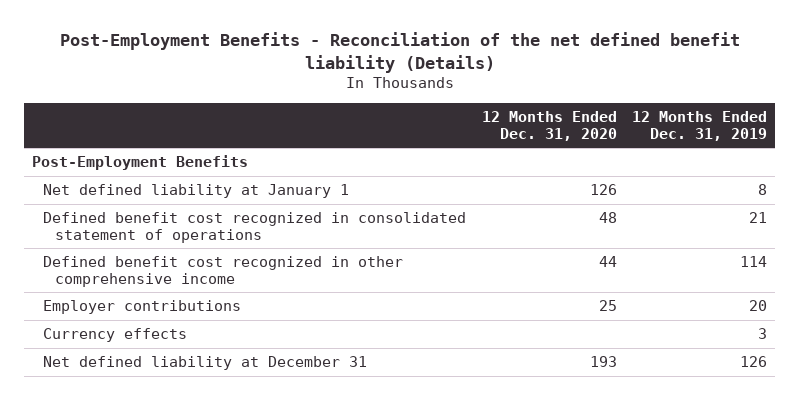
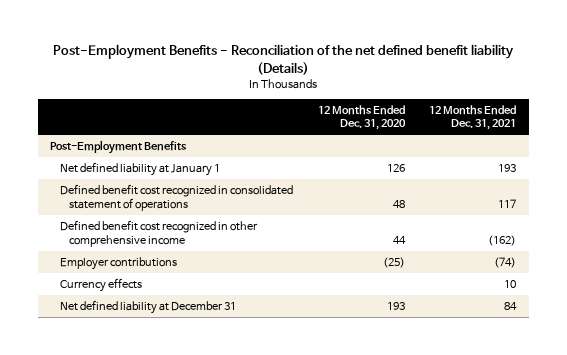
[632,111,768,141] 12 Months Ended Dec. 31, 2019 -> none
none -> [429,104,517,131] 12 Months Ended Dec. 31, 2021
[598,300,617,312] 25 -> [382,257,405,269] (25)

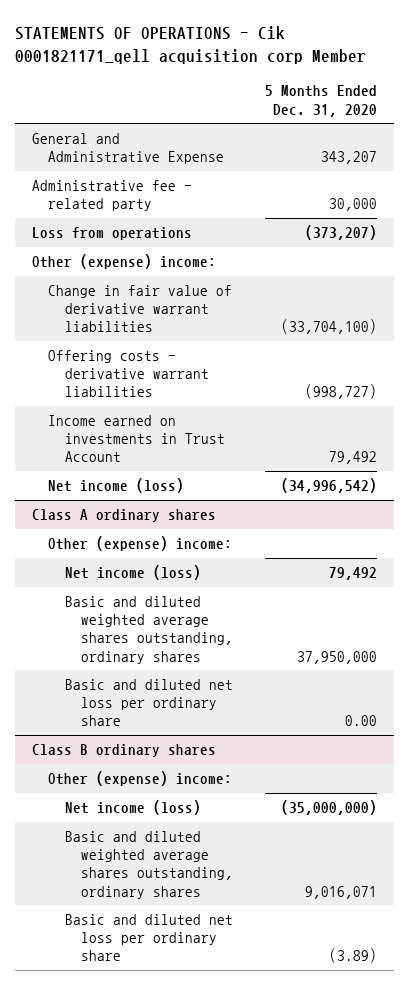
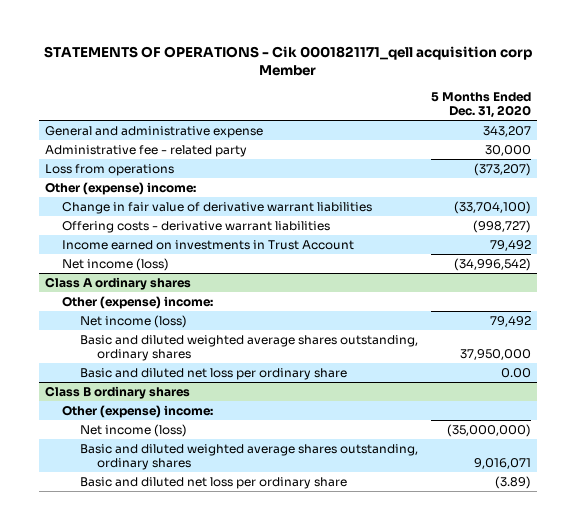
[31,133,225,165] General and Administrative Expense -> [45,125,264,138] General and administrative expense

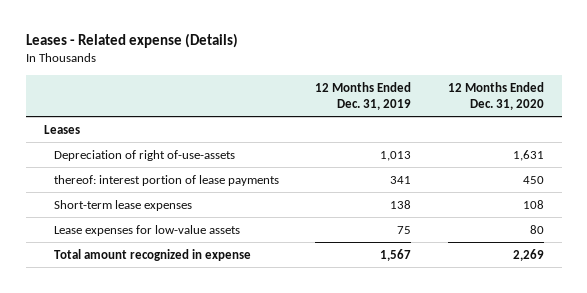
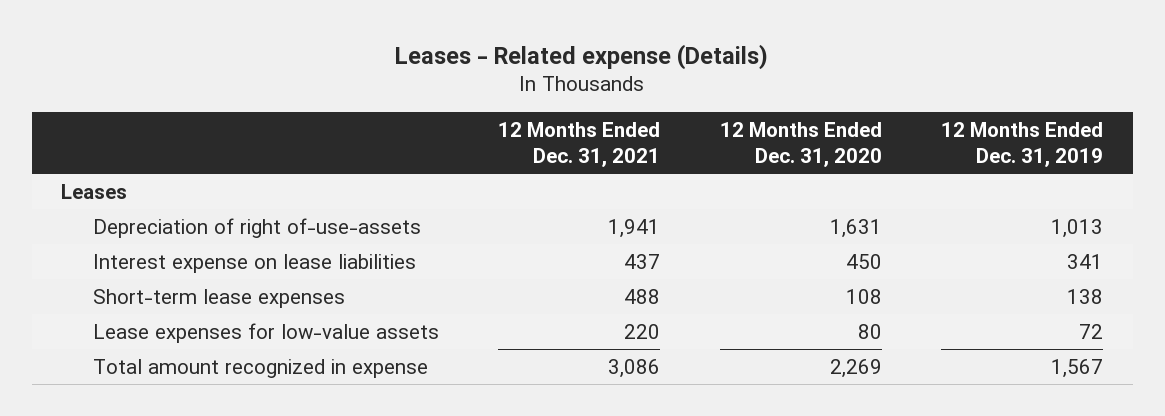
none -> [498,121,661,168] 12 Months Ended Dec. 31, 2021
[53,174,279,186] thereof: interest portion of lease payments -> [93,253,417,273] Interest expense on lease liabilities
[397,225,412,234] 75 -> [1079,323,1104,339] 72

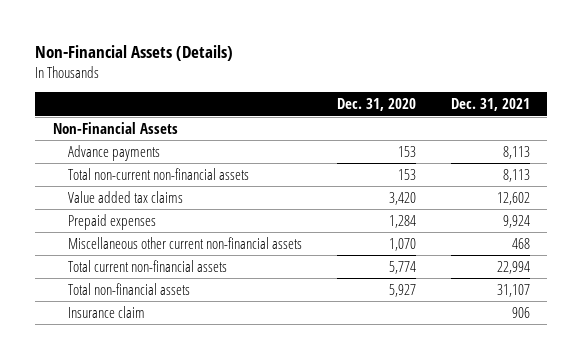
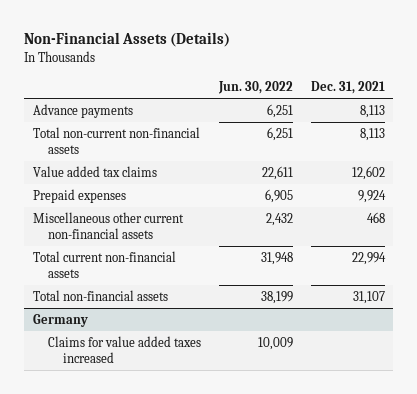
[336,98,416,112] Dec. 31, 2020 -> none
none -> [217,80,293,94] Jun. 30, 2022
[52,121,178,134] Non-Financial Assets -> none
[68,305,146,318] Insurance claim -> none
none -> [32,314,88,328] Germany
none -> [47,336,201,363] Claims for value added taxes increased

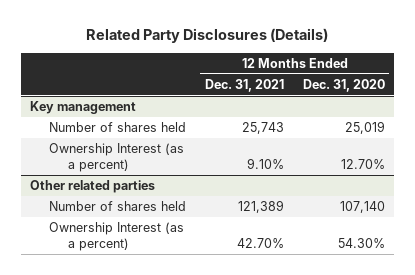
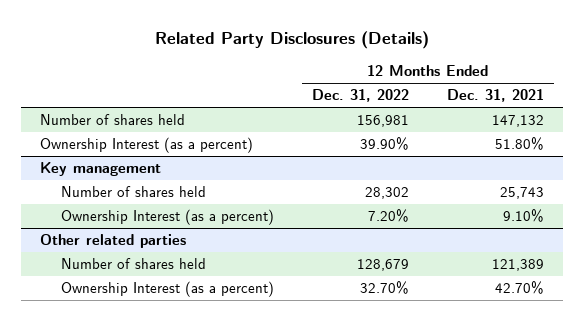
[302,78,385,92] Dec. 31, 2020 -> none
none -> [311,89,409,103] Dec. 31, 2022
none -> [39,114,185,126] Number of shares held
none -> [39,137,253,154] Ownership Interest (as a percent)

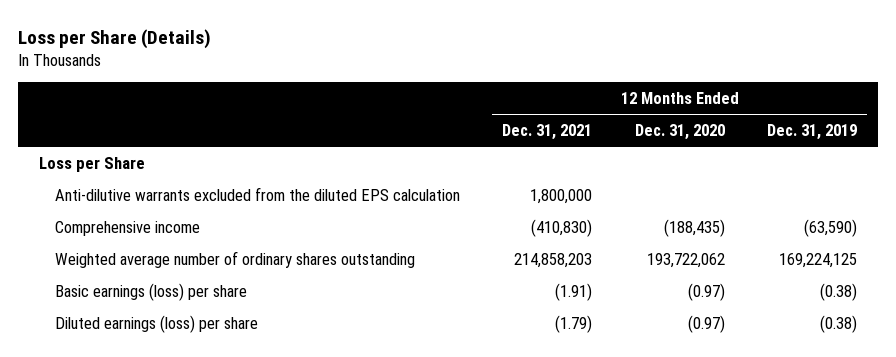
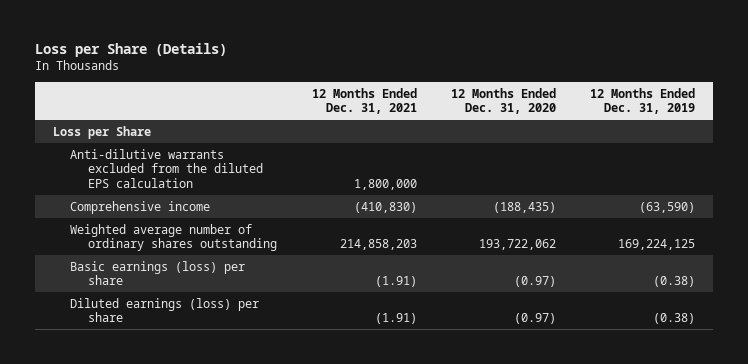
[555,314,593,333] (1.79) -> [374,313,417,325] (1.91)

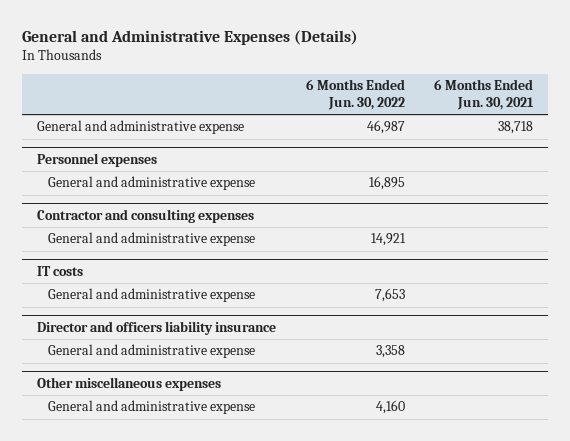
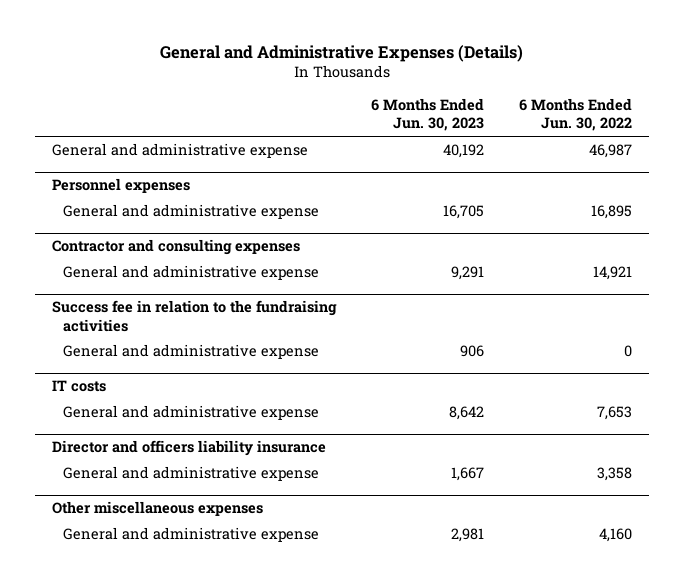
[434,79,535,111] 6 Months Ended Jun. 30, 2021 -> none
none -> [371,97,485,132] 6 Months Ended Jun. 30, 2023
none -> [52,300,338,332] Success fee in relation to the fundraising activities
none -> [62,344,319,360] General and administrative expense

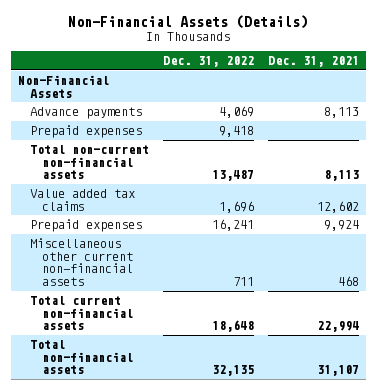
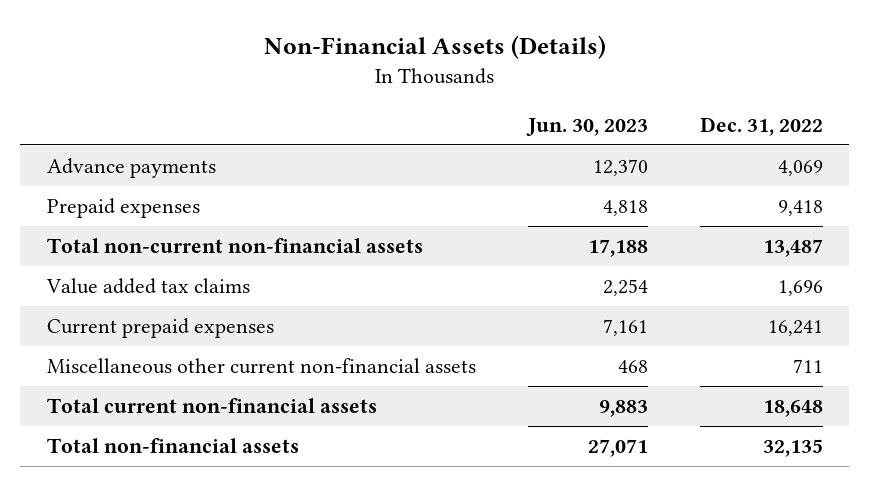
[267,56,359,68] Dec. 31, 2021 -> none
none -> [525,118,648,137] Jun. 30, 2023
[17,75,109,98] Non-Financial Assets -> none
[30,219,143,233] Prepaid expenses -> [46,317,274,338] Current prepaid expenses

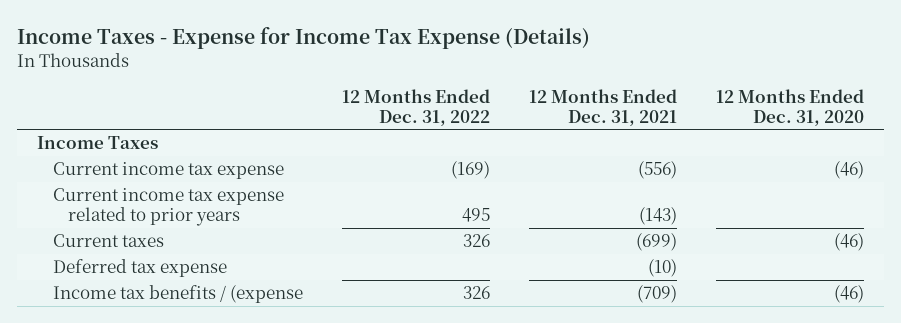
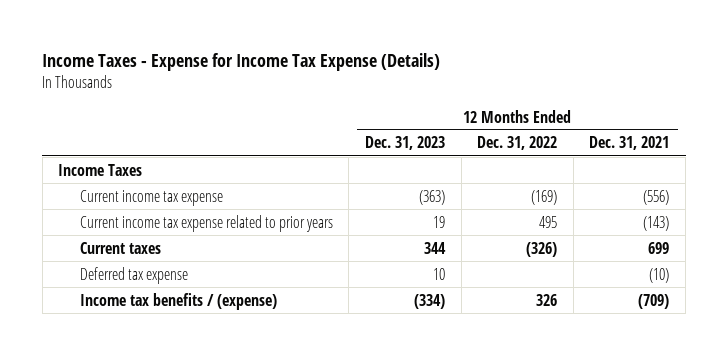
[716,88,865,126] 12 Months Ended Dec. 31, 2020 -> none
none -> [364,136,445,151] Dec. 31, 2023
[462,233,490,247] 326 -> [526,241,558,257] (326)
[635,232,677,251] (699) -> [648,241,670,254] 699
[52,284,303,303] Income tax benefits / (expense -> [79,292,277,310] Income tax benefits / (expense)

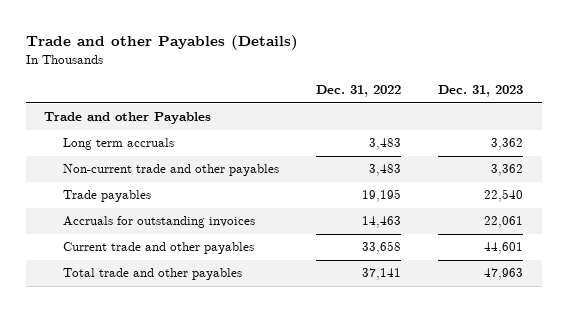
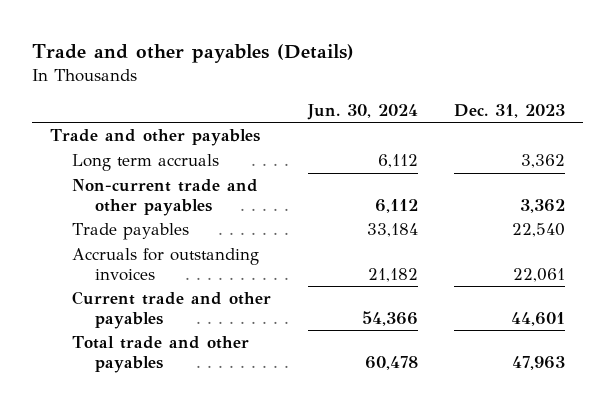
[25,35,298,51] Trade and other Payables (Details) -> [31,43,354,63] Trade and other payables (Details)
[315,85,401,98] Dec. 31, 2022 -> none
none -> [306,103,418,120] Jun. 30, 2024
[44,112,212,125] Trade and other Payables -> [49,129,260,147] Trade and other payables

